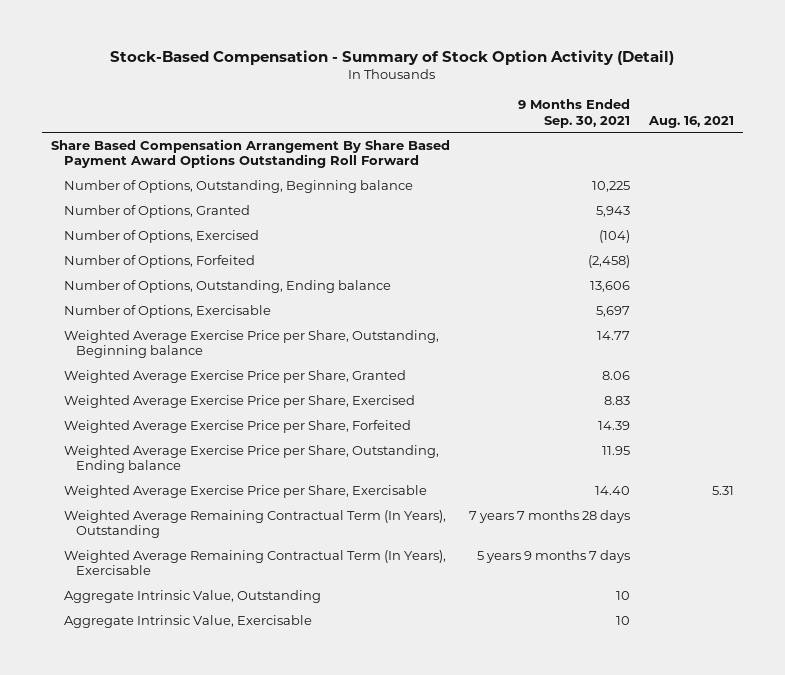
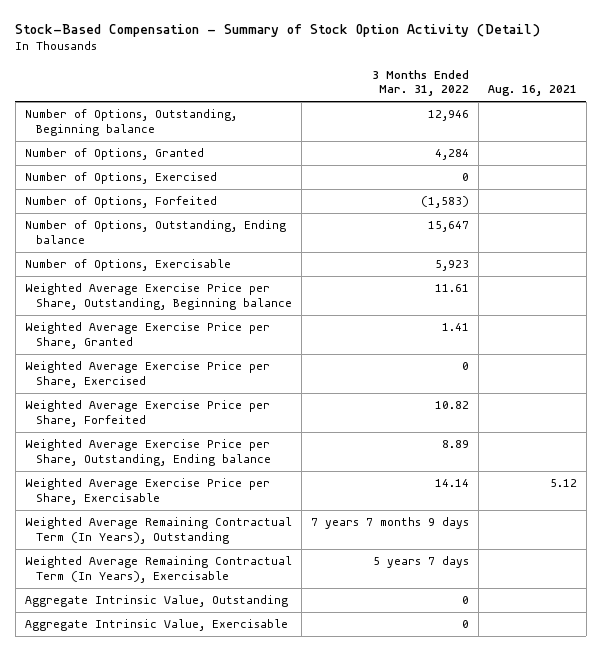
[517,99,630,128] 9 Months Ended Sep. 30, 2021 -> none
none -> [371,69,469,97] 3 Months Ended Mar. 31, 2022
[50,138,450,169] Share Based Compensation Arrangement By Share Based Payment Award Options Outstanding Roll Forward -> none
[711,485,734,495] 5.31 -> [549,479,577,488] 5.12

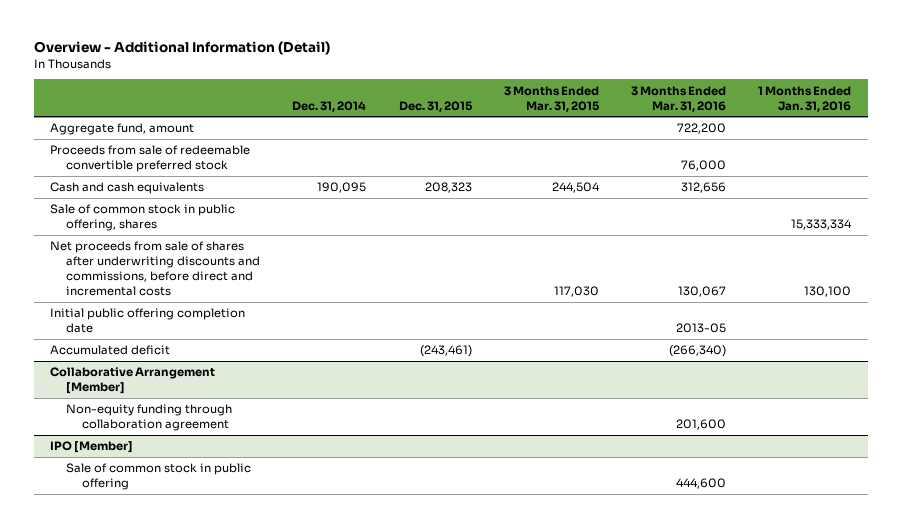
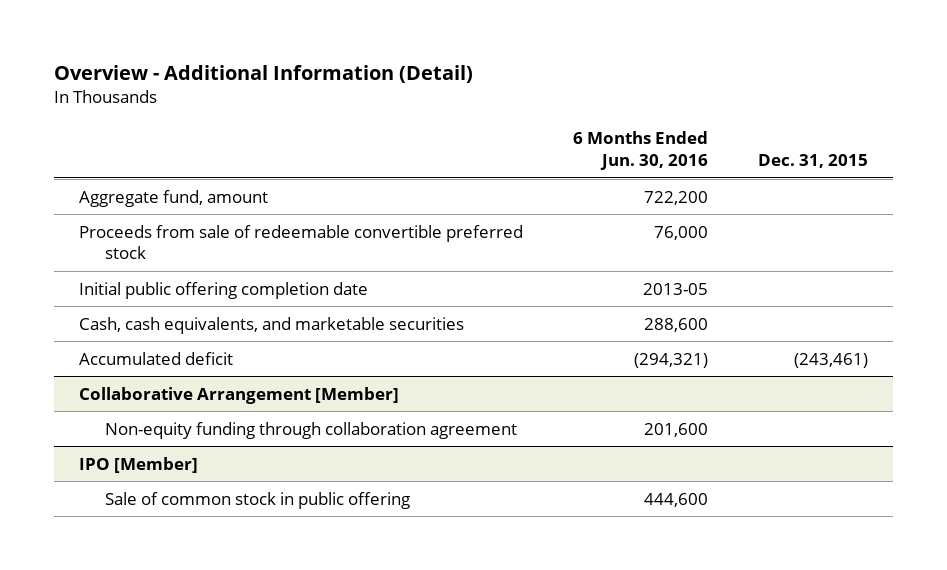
[292,100,367,112] Dec. 31, 2014 -> none
[503,85,600,112] 3 Months Ended Mar. 31, 2015 -> none
[631,85,727,112] 3 Months Ended Mar. 31, 2016 -> none
[758,85,852,112] 1 Months Ended Jan. 31, 2016 -> none
none -> [572,131,708,171] 6 Months Ended Jun. 30, 2016
[49,182,204,195] Cash and cash equivalents -> none
[49,204,235,232] Sale of common stock in public offering, shares -> none
[49,241,260,297] Net proceeds from sale of shares after underwriting discounts and commissions, before direct and incremental costs -> none
none -> [78,316,464,334] Cash, cash equivalents, and marketable securities

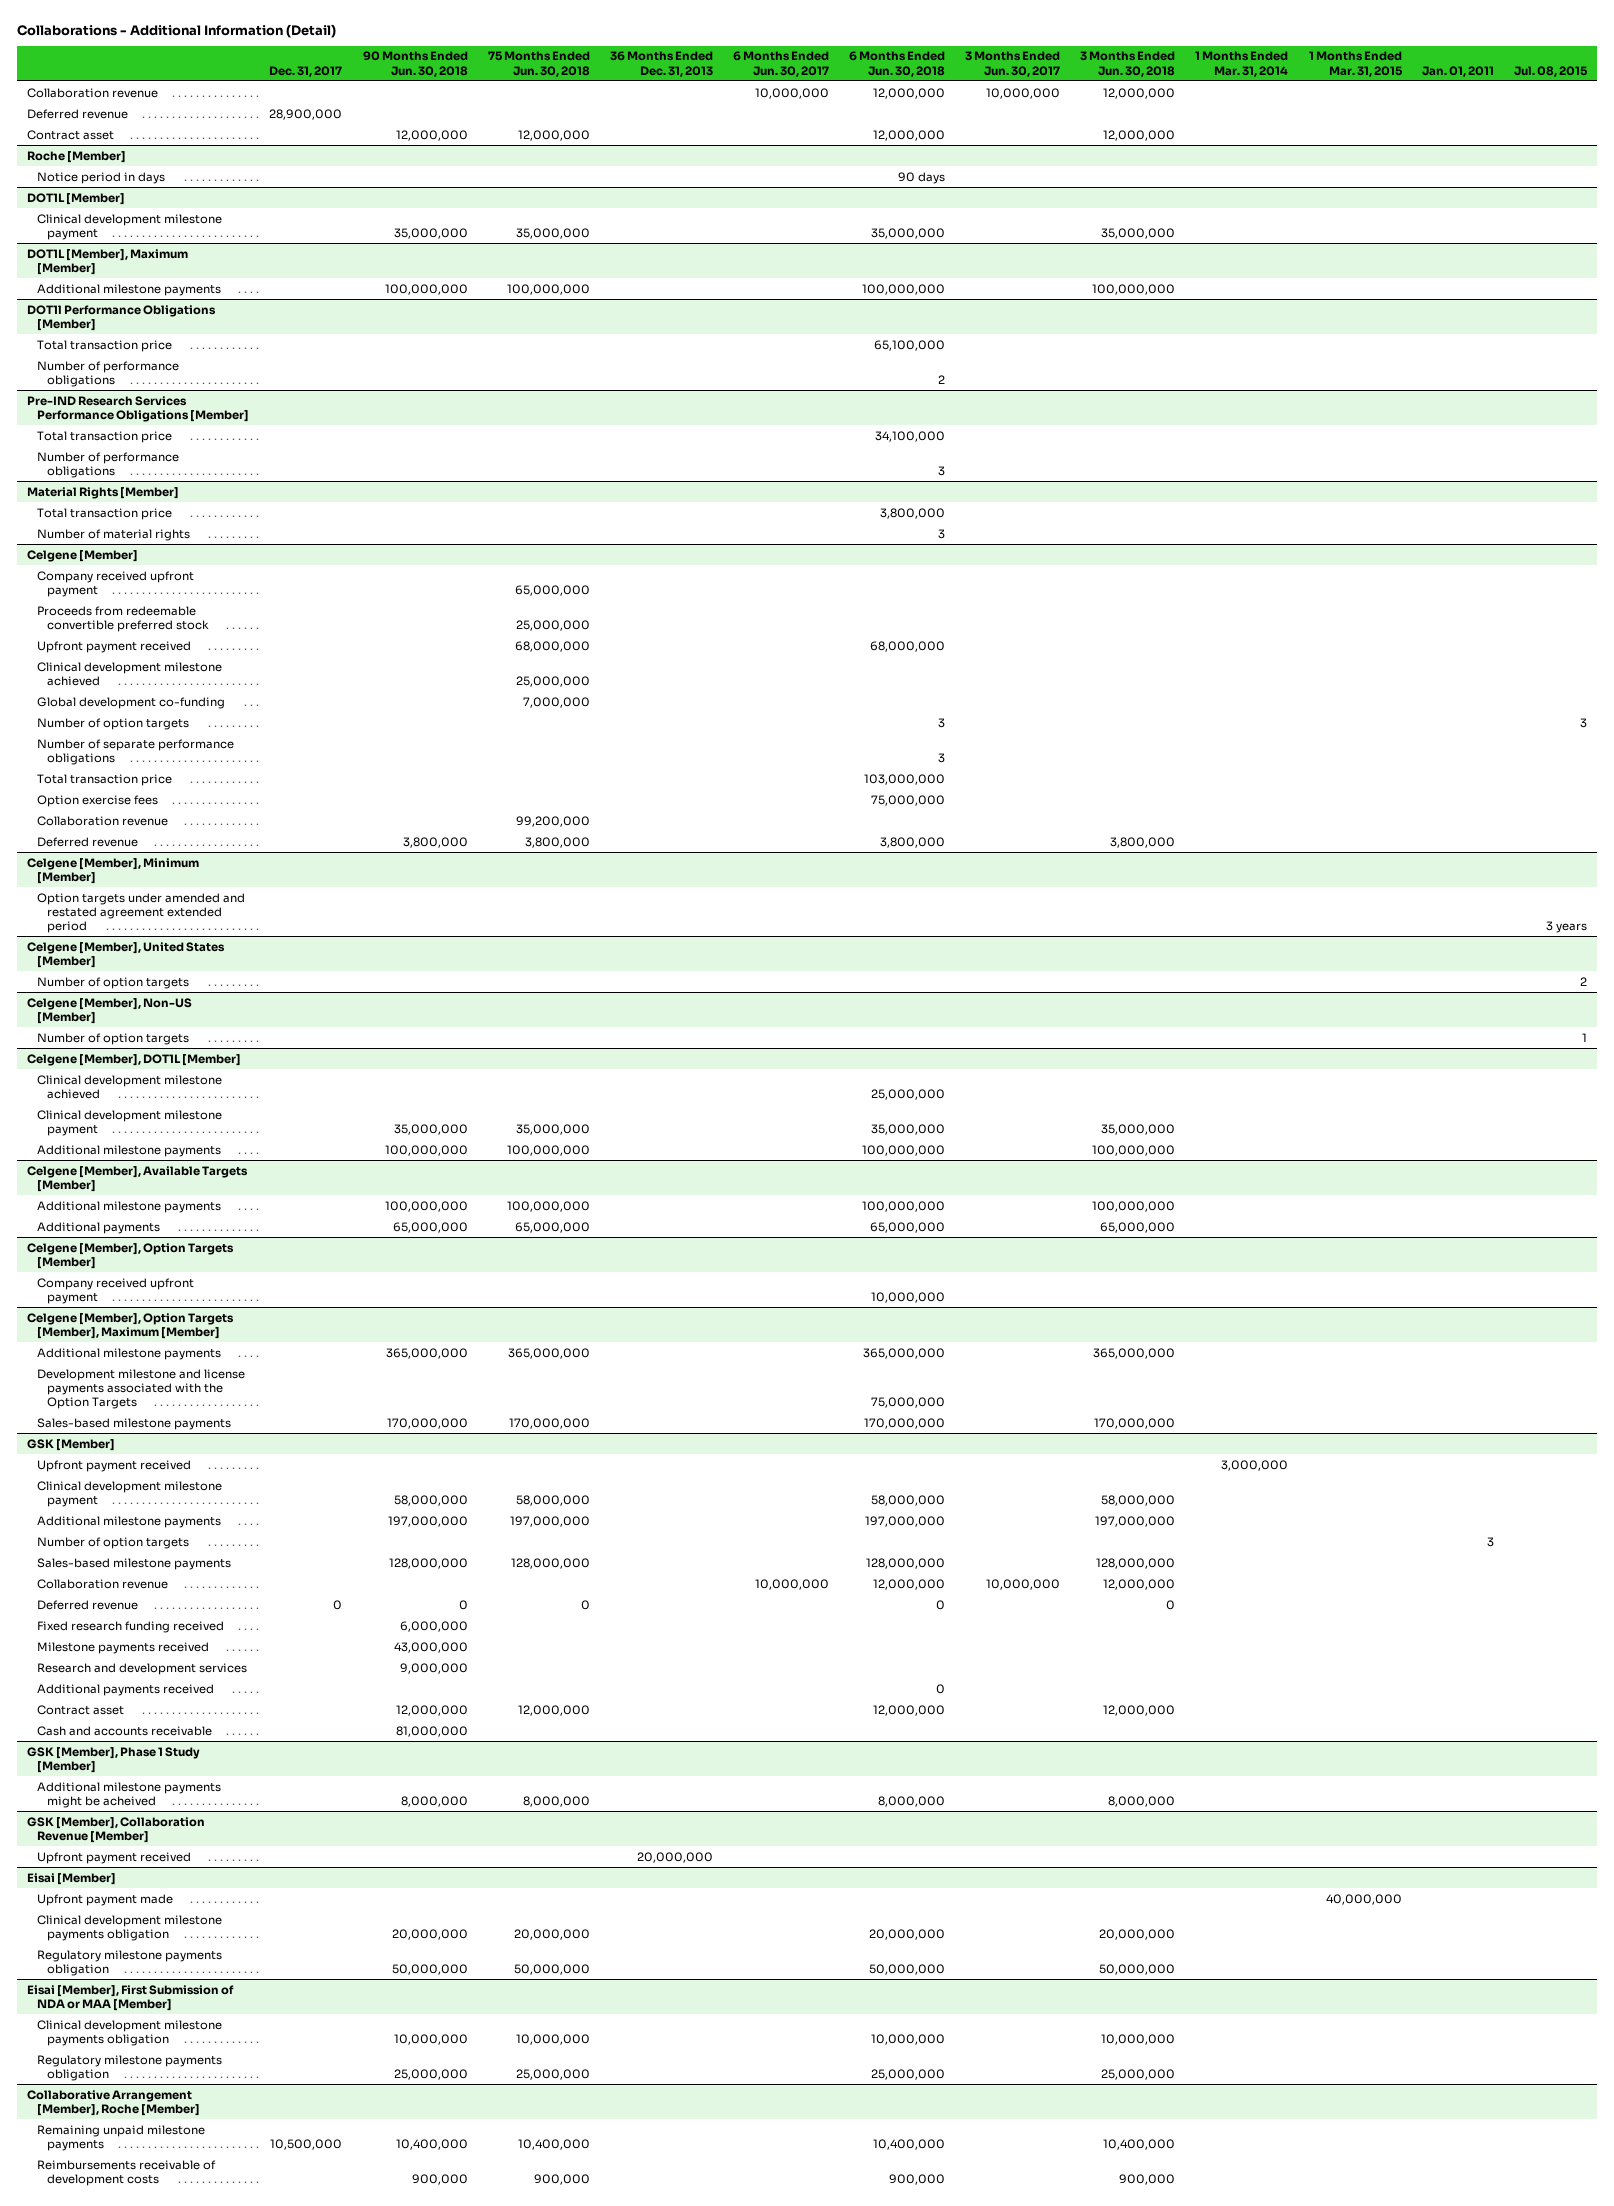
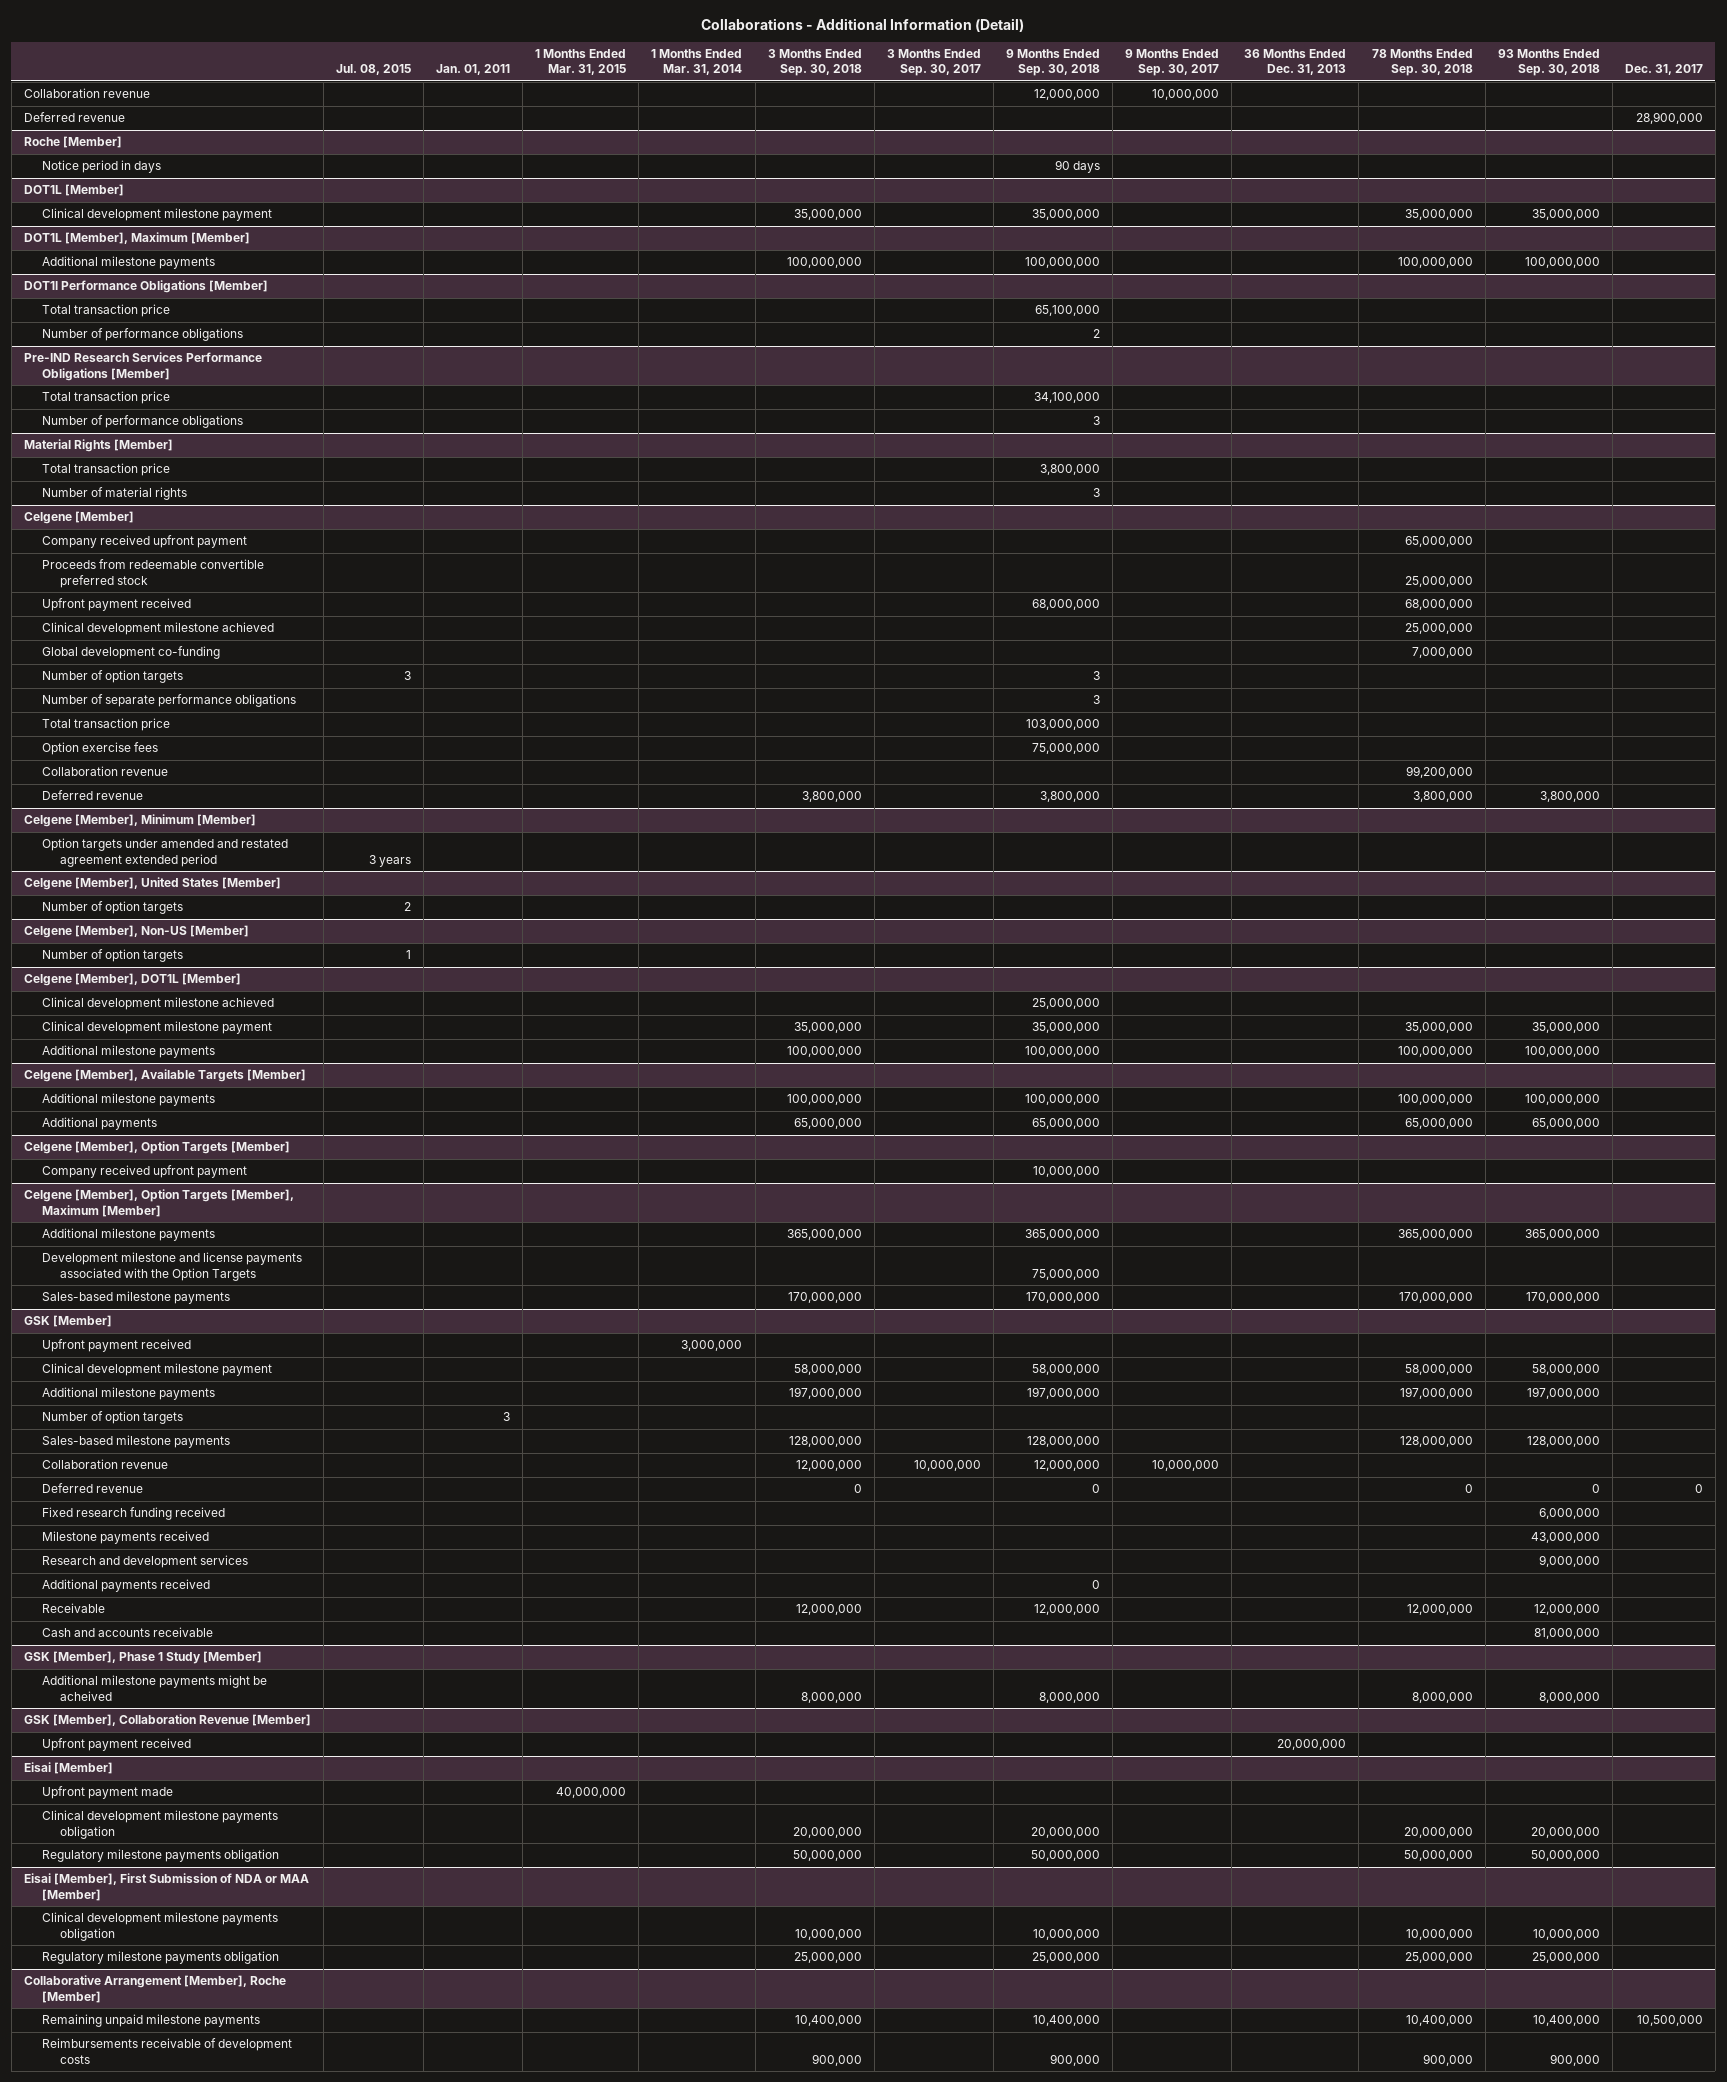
[362,51,468,77] 90 Months Ended Jun. 30, 2018 -> none
[487,51,590,77] 75 Months Ended Jun. 30, 2018 -> none
[732,51,829,77] 6 Months Ended Jun. 30, 2017 -> none
[849,51,946,77] 6 Months Ended Jun. 30, 2018 -> none
[965,51,1061,77] 3 Months Ended Jun. 30, 2017 -> none
[1080,51,1176,77] 3 Months Ended Jun. 30, 2018 -> none
none -> [767,49,862,77] 3 Months Ended Sep. 30, 2018
none -> [886,49,981,77] 3 Months Ended Sep. 30, 2017
none -> [1005,49,1100,77] 9 Months Ended Sep. 30, 2018
none -> [1125,49,1220,77] 9 Months Ended Sep. 30, 2017
none -> [1371,49,1473,77] 78 Months Ended Sep. 30, 2018
none -> [1497,49,1600,77] 93 Months Ended Sep. 30, 2018
[27,129,115,140] Contract asset -> none
[37,1704,125,1715] Contract asset -> [41,1603,105,1614] Receivable

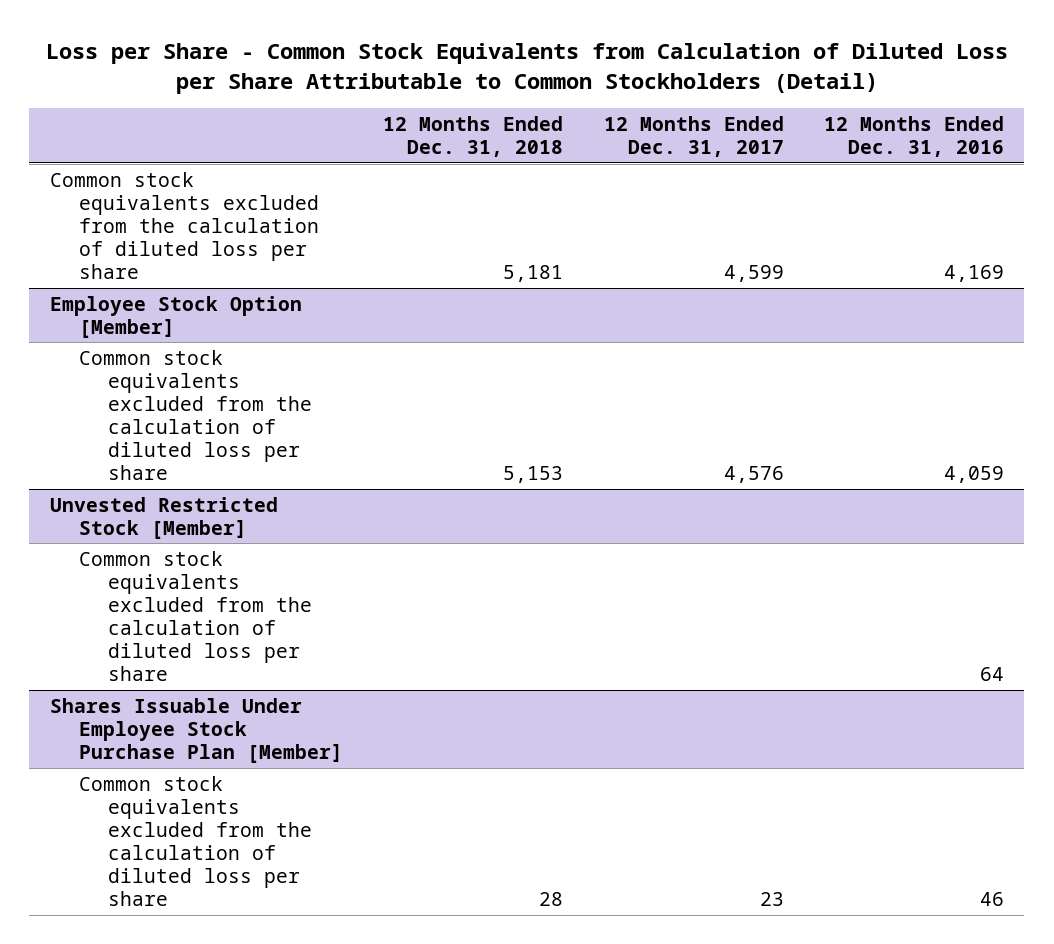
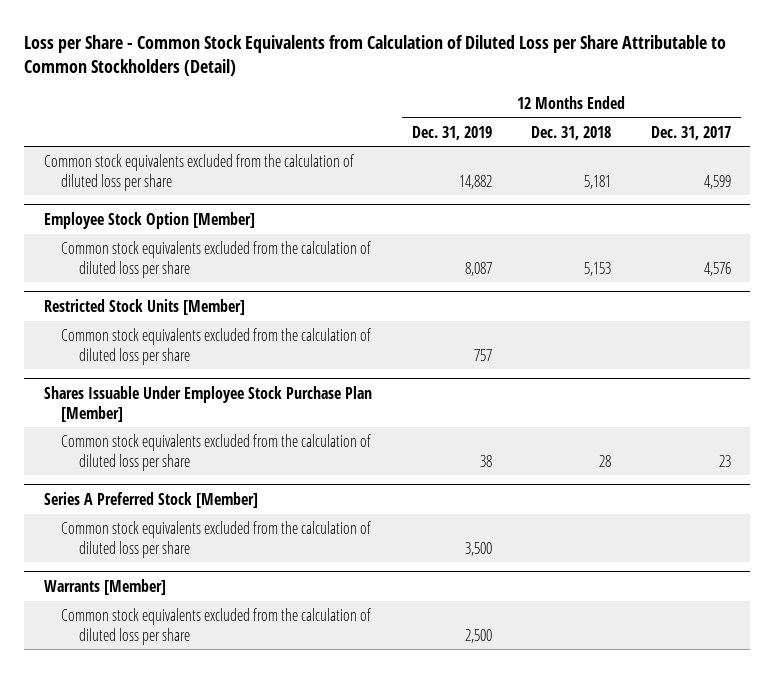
[824,116,1005,158] 12 Months Ended Dec. 31, 2016 -> none
none -> [411,125,492,140] Dec. 31, 2019
[49,496,278,539] Unvested Restricted Stock [Member] -> [44,298,246,315] Restricted Stock Units [Member]
none -> [44,491,259,508] Series A Preferred Stock [Member]
none -> [61,520,372,558] Common stock equivalents excluded from the calculation of diluted loss per share
none -> [44,578,167,595] Warrants [Member]
none -> [61,607,372,645] Common stock equivalents excluded from the calculation of diluted loss per share

